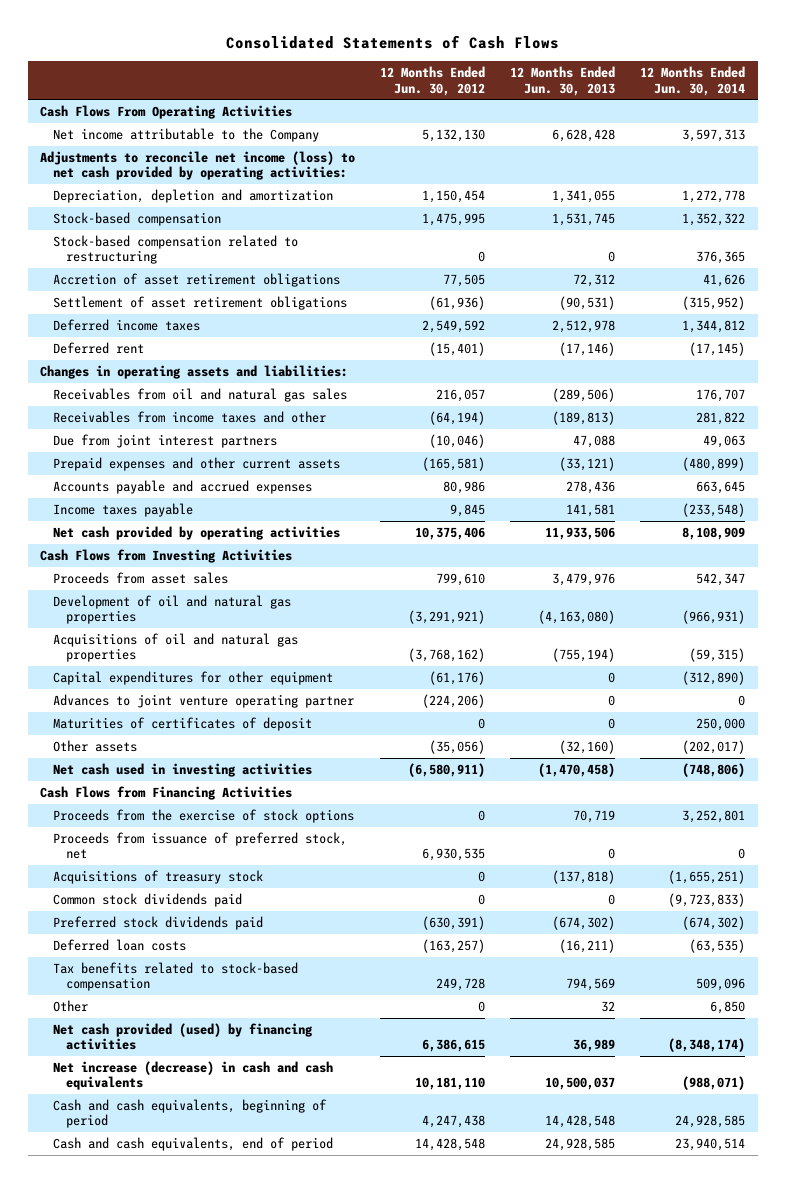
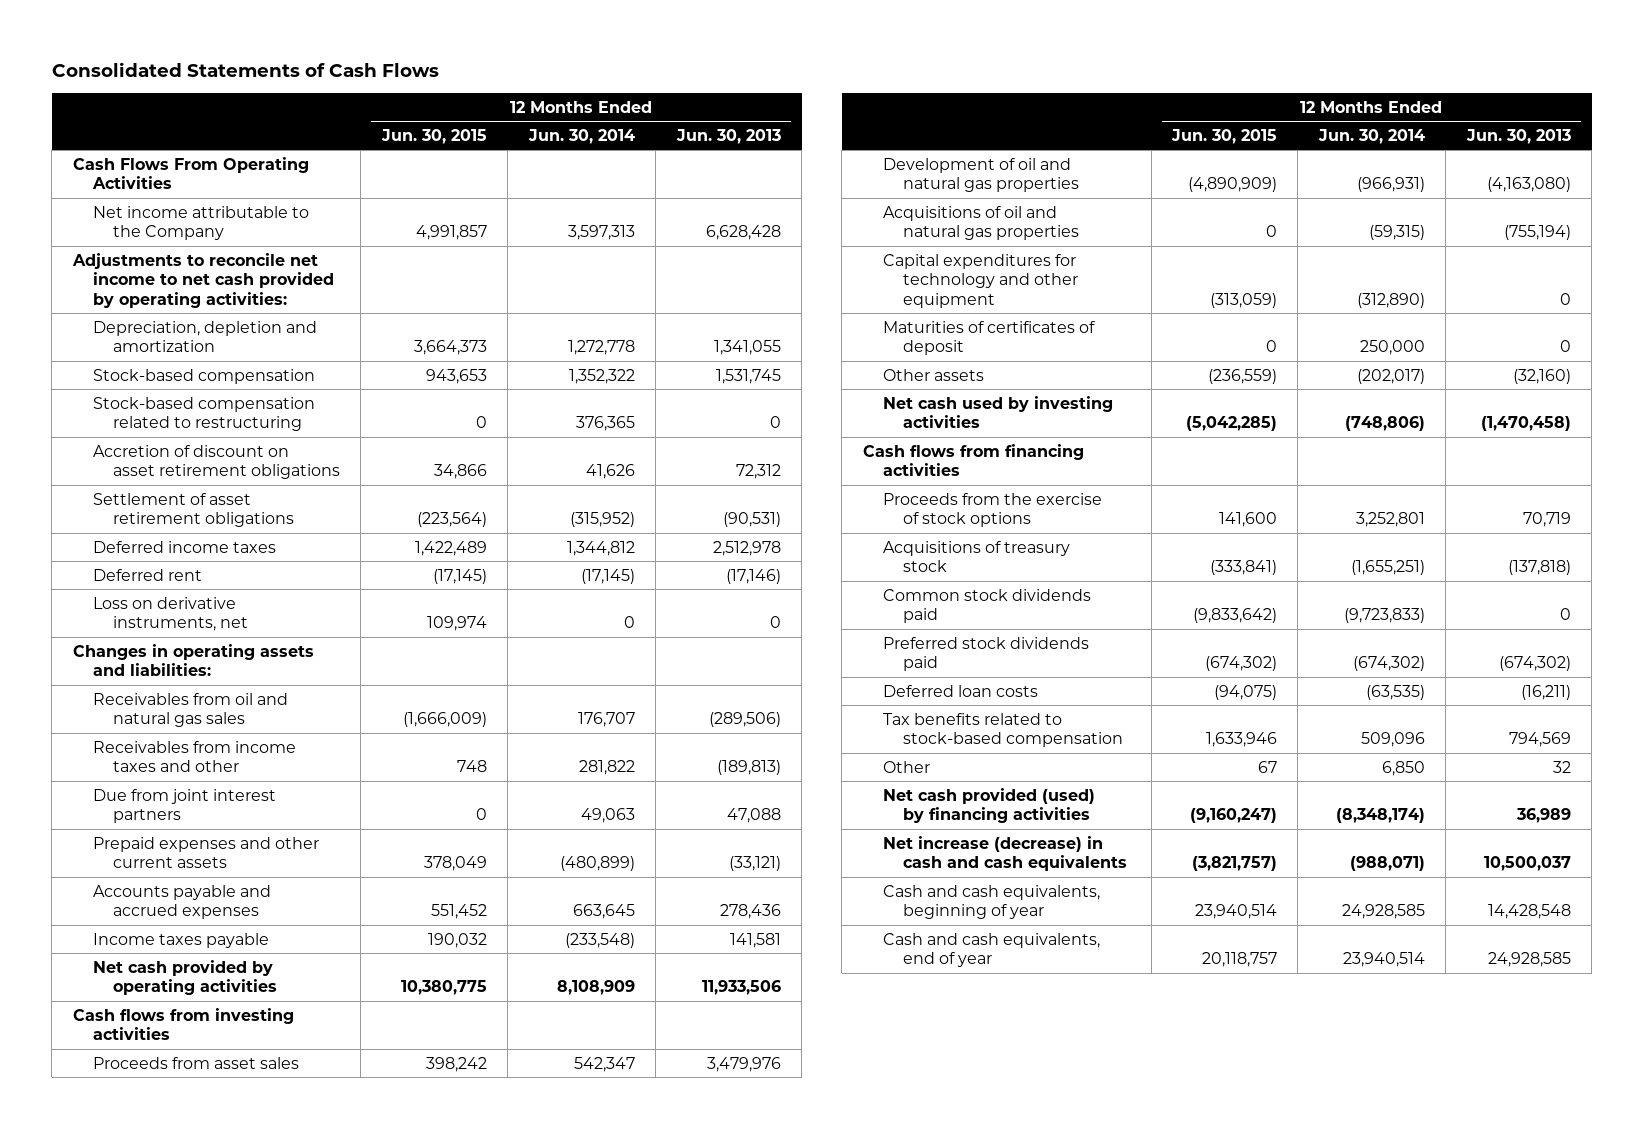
[380,66,486,96] 12 Months Ended Jun. 30, 2012 -> none
none -> [380,128,487,144] Jun. 30, 2015
[40,151,356,181] Adjustments to reconcile net income (loss) to net cash provided by operating activities: -> [71,252,334,308] Adjustments to reconcile net income to net cash provided by operating activities:
[53,273,341,288] Accretion of asset retirement obligations -> [92,444,340,480] Accretion of discount on asset retirement obligations
none -> [92,596,248,632] Loss on derivative instruments, net
[40,549,293,564] Cash Flows from Investing Activities -> [72,1007,294,1041] Cash flows from investing activities
[53,694,355,709] Advances to joint venture operating partner -> none
[53,671,334,686] Capital expenditures for other equipment -> [883,253,1079,308] Capital expenditures for technology and other equipment
[53,763,313,778] Net cash used in investing activities -> [883,395,1114,429] Net cash used by investing activities
[40,786,293,801] Cash Flows from Financing Activities -> [862,443,1084,477] Cash flows from financing activities
[53,832,348,860] Proceeds from issuance of preferred stock, net -> none
[53,1099,328,1129] Cash and cash equivalents, beginning of period -> [883,884,1101,920] Cash and cash equivalents, beginning of year
[53,1137,334,1152] Cash and cash equivalents, end of period -> [883,932,1101,968] Cash and cash equivalents, end of year

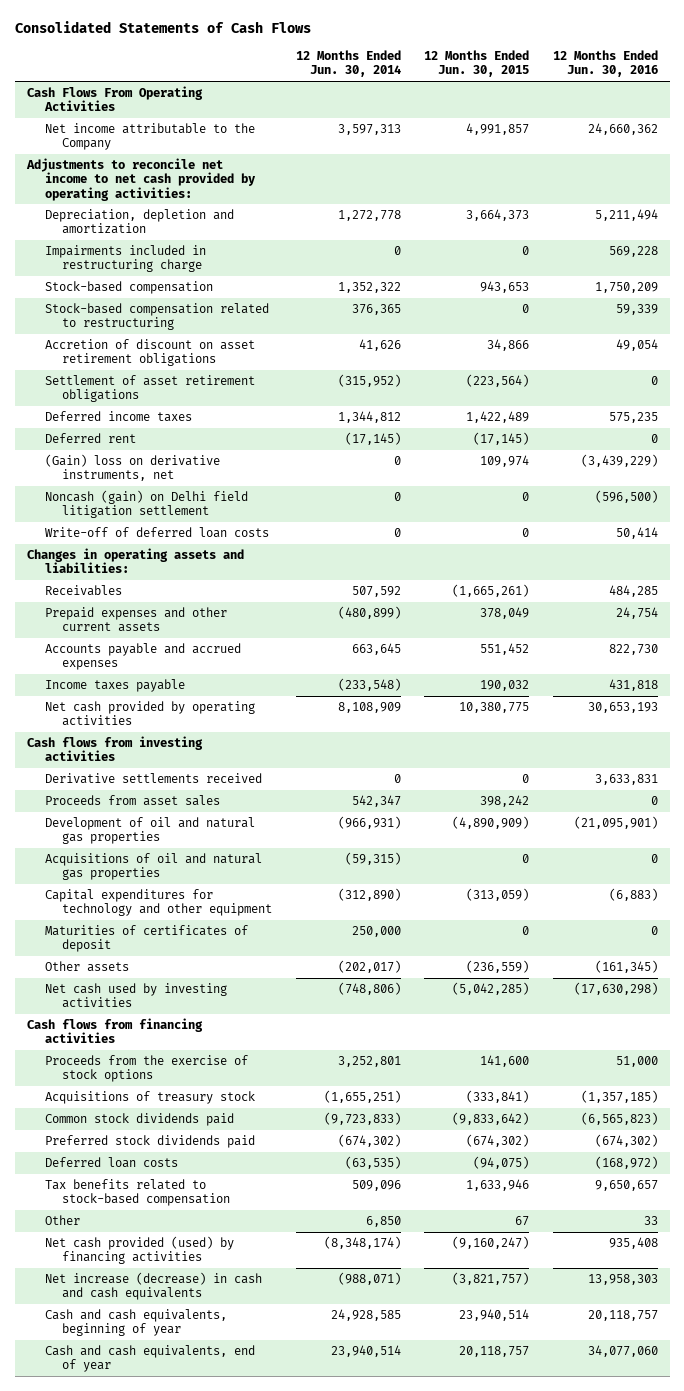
[675,128,781,144] Jun. 30, 2013 -> none
none -> [552,49,658,78] 12 Months Ended Jun. 30, 2016
none -> [44,244,206,273] Impairments included in restructuring charge
[92,596,248,632] Loss on derivative instruments, net -> [44,453,220,482] (Gain) loss on derivative instruments, net
none -> [44,489,248,519] Noncash (gain) on Delhi field litigation settlement
none -> [44,526,269,538] Write-off of deferred loan costs
[92,692,288,728] Receivables from oil and natural gas sales -> none
[92,740,296,773] Receivables from income taxes and other -> none
[92,788,276,824] Due from joint interest partners -> none
none -> [44,584,122,596] Receivables
none -> [44,772,262,784] Derivative settlements received

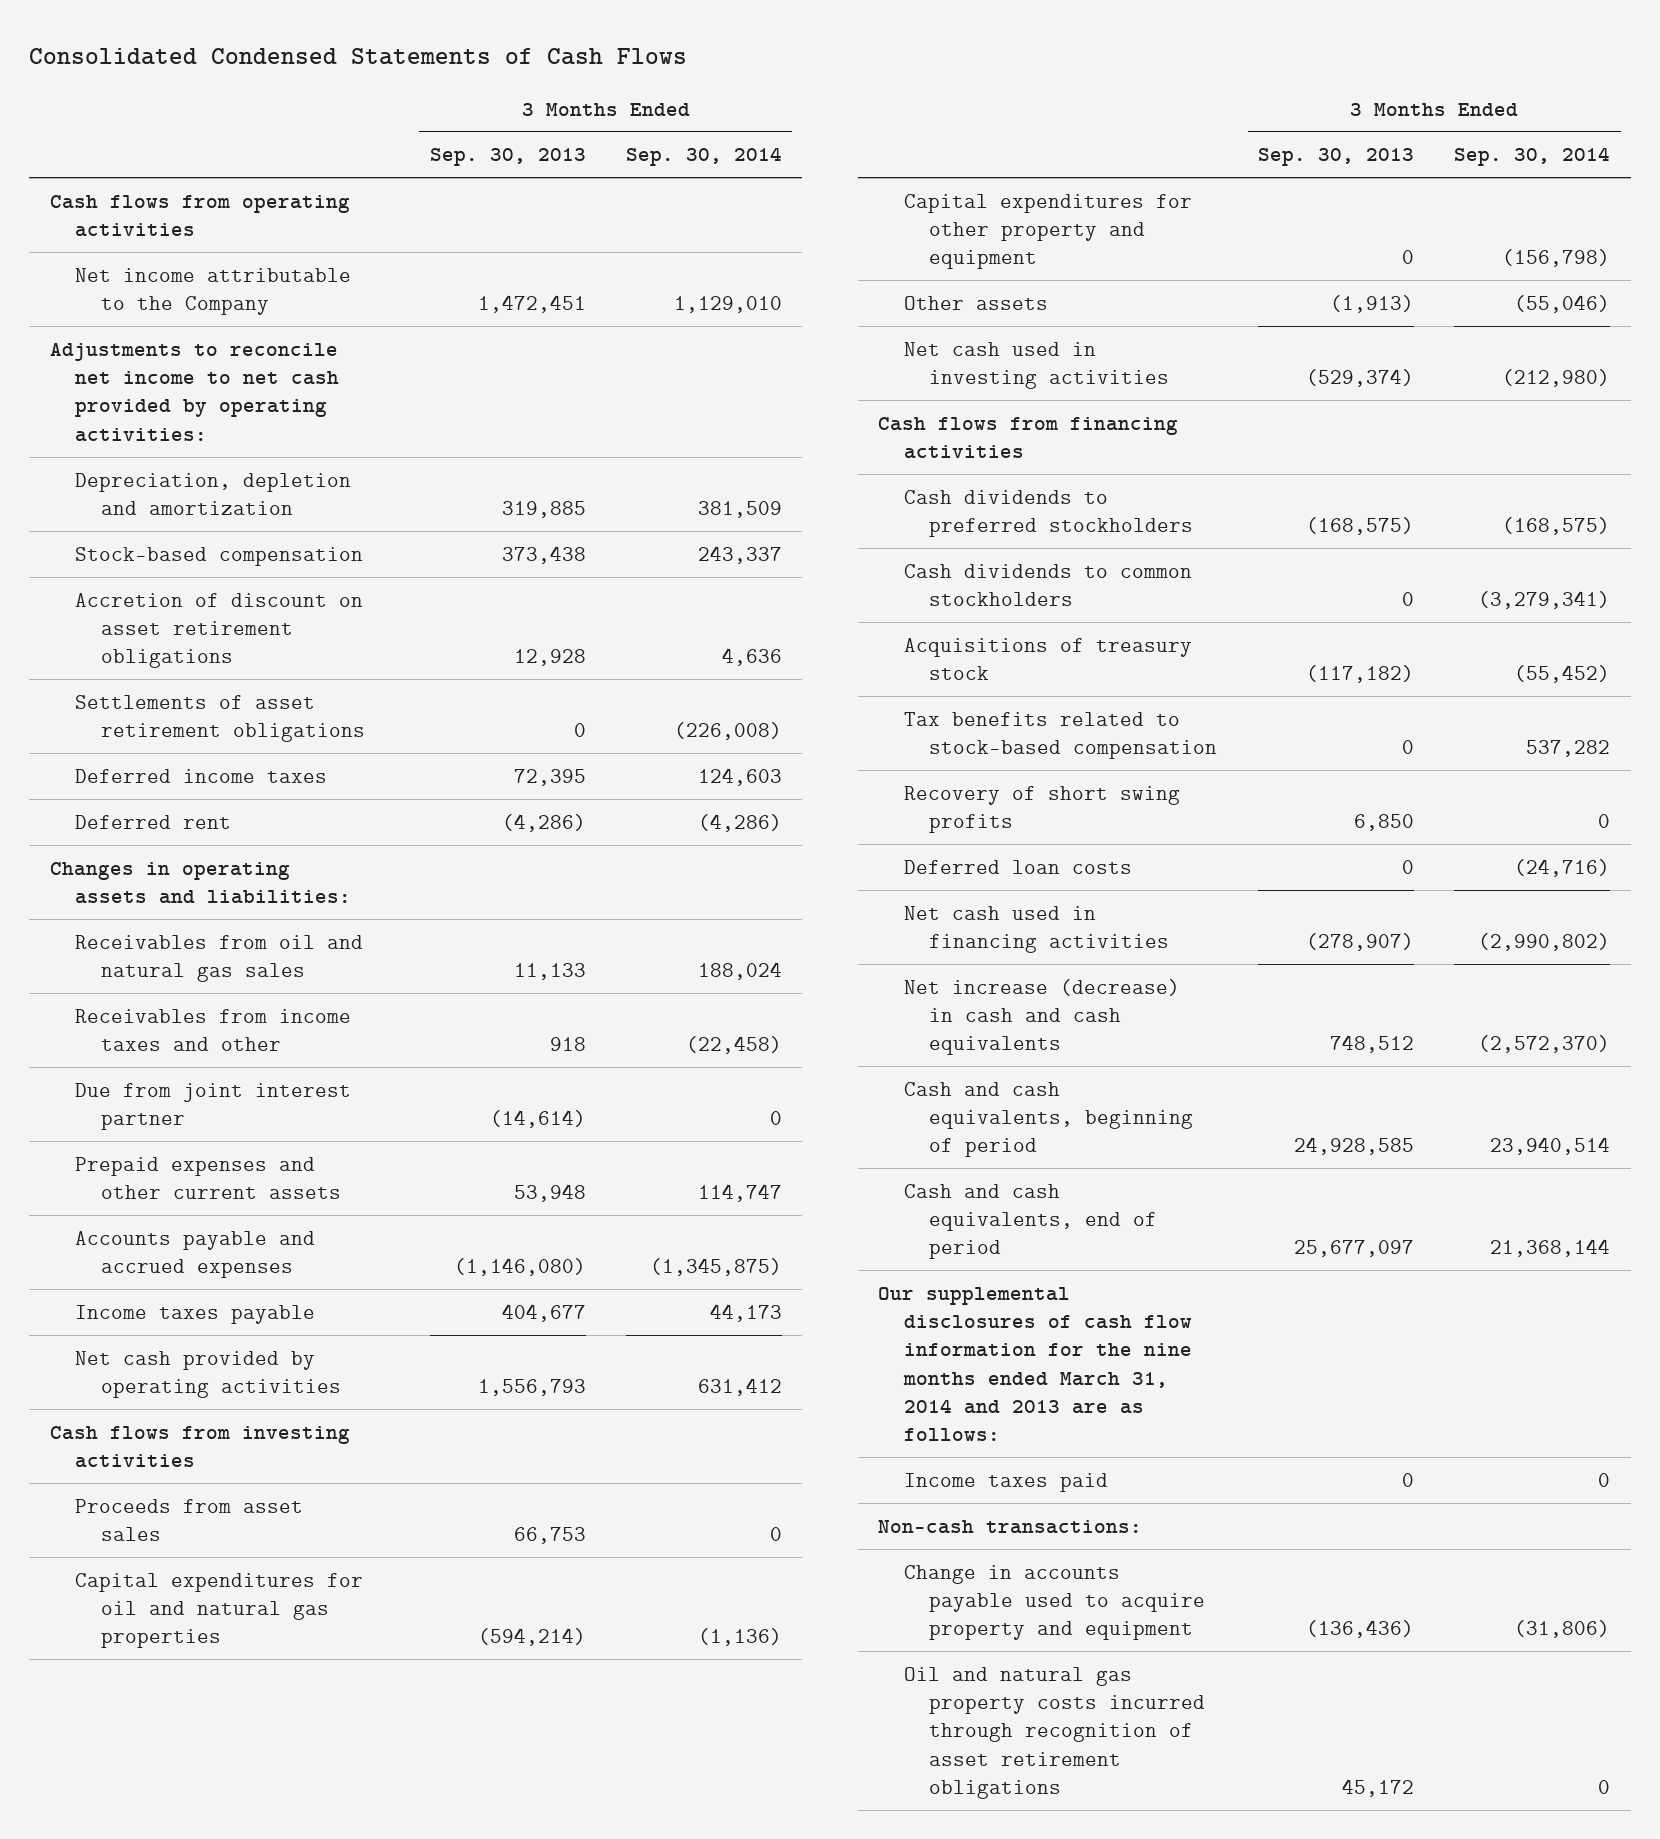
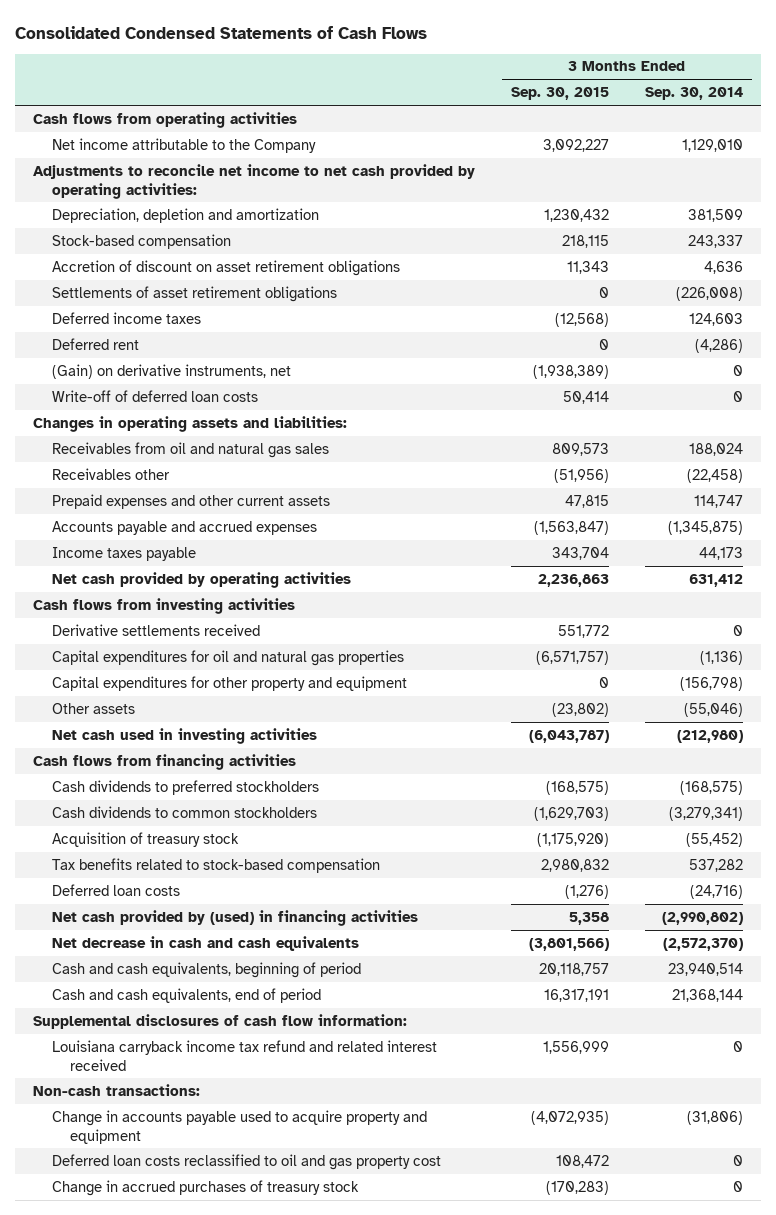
[429,148,586,167] Sep. 30, 2013 -> none
none -> [511,87,610,101] Sep. 30, 2015
none -> [51,363,291,379] (Gain) on derivative instruments, net
none -> [51,389,258,402] Write-off of deferred loan costs
[75,1082,352,1130] Due from joint interest partner -> none
[75,1008,352,1051] Receivables from income taxes and other -> [51,467,170,480] Receivables other
[75,1498,304,1541] Proceeds from asset sales -> none
none -> [51,623,260,636] Derivative settlements received
[903,637,1192,680] Acquisitions of treasury stock -> [51,831,239,847] Acquisition of treasury stock
[903,785,1180,833] Recovery of short swing profits -> none
[903,905,1170,953] Net cash used in financing activities -> [51,909,418,926] Net cash provided by (used) in financing activities
[903,978,1180,1056] Net increase (decrease) in cash and cash equivalents -> [51,935,359,951] Net decrease in cash and cash equivalents
[903,1472,1108,1492] Income taxes paid -> none
[877,1286,1192,1442] Our supplemental disclosures of cash flow information for the nine months ended March 31, 2014 and 2013 are as follows: -> [33,1013,408,1029] Supplemental disclosures of cash flow information:
none -> [51,1039,437,1071] Louisiana carryback income tax refund and related interest received
[903,1666,1206,1799] Oil and natural gas property costs incurred through recognition of asset retirement obligations -> none
none -> [51,1153,441,1170] Deferred loan costs reclassified to oil and gas property cost
none -> [51,1179,359,1196] Change in accrued purchases of treasury stock

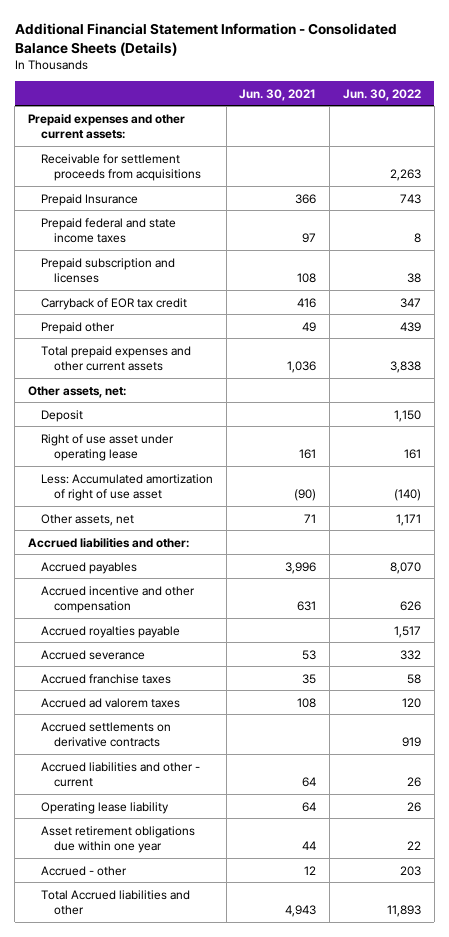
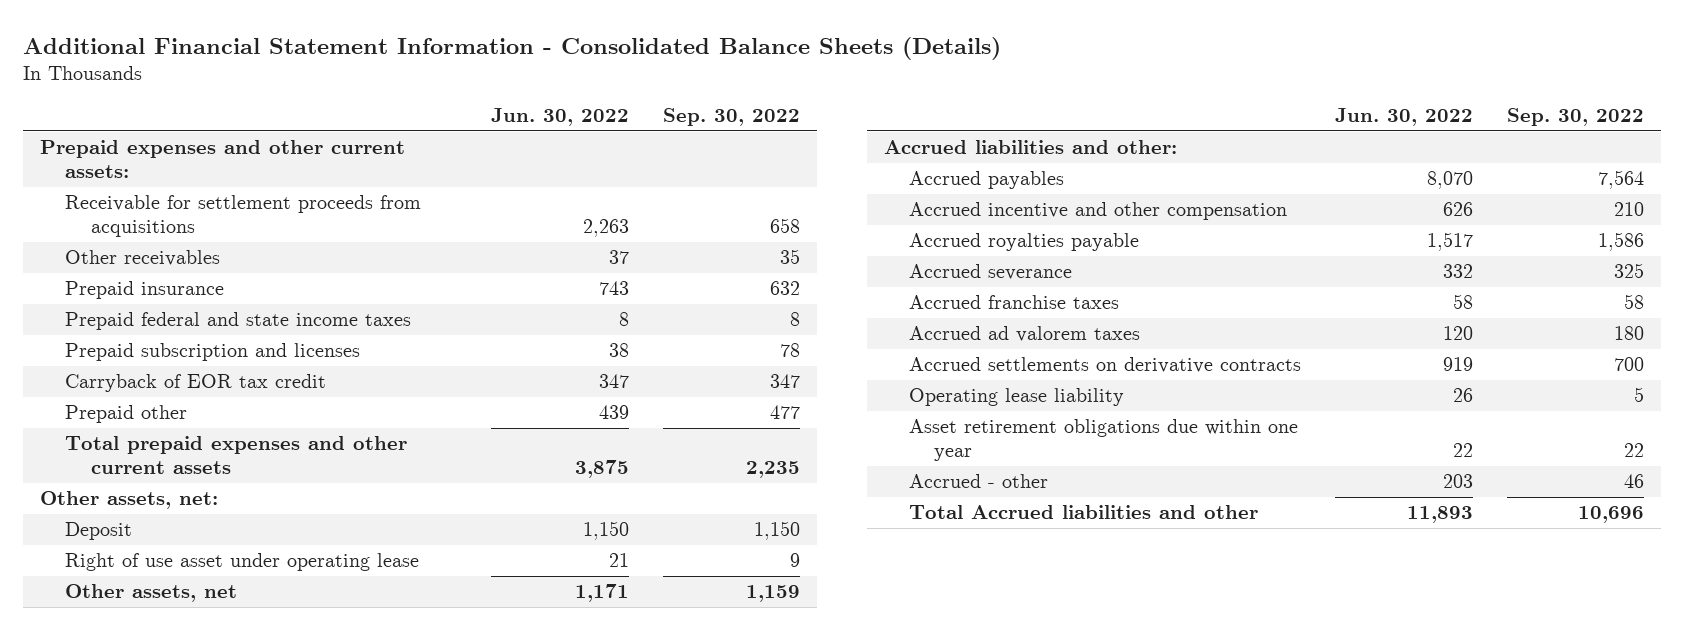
[239,88,317,101] Jun. 30, 2021 -> none
none -> [663,108,801,127] Sep. 30, 2022
none -> [65,250,221,267] Other receivables
[40,193,138,206] Prepaid Insurance -> [65,281,225,300] Prepaid insurance
[390,360,422,373] 3,838 -> [575,460,630,479] 3,875
[40,473,213,501] Less: Accumulated amortization of right of use asset -> none
[404,448,422,459] 161 -> [609,553,630,568] 21
[40,761,200,787] Accrued liabilities and other - current -> none

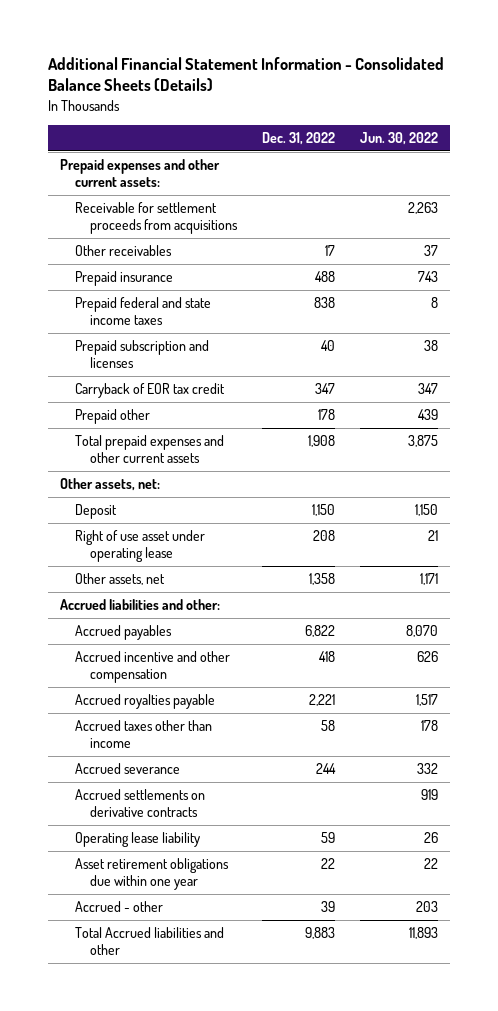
[663,108,801,127] Sep. 30, 2022 -> none
none -> [261,131,335,145] Dec. 31, 2022
none -> [74,720,212,749] Accrued taxes other than income
[909,295,1120,310] Accrued franchise taxes -> none
[909,326,1141,343] Accrued ad valorem taxes -> none

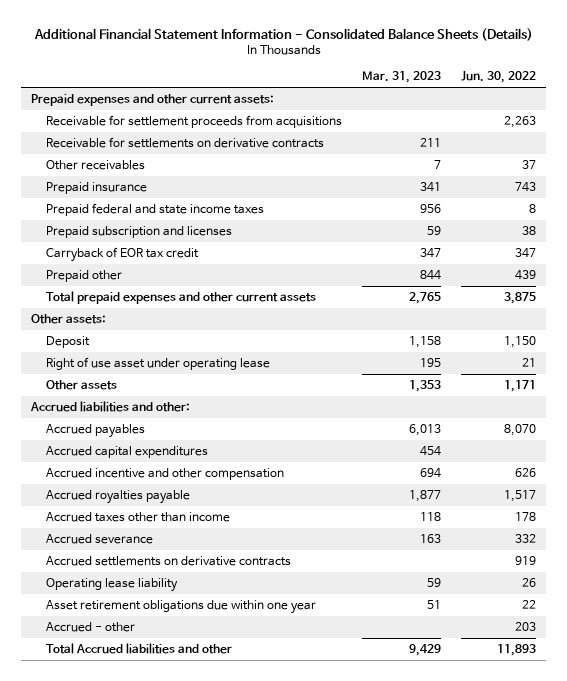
[261,131,335,145] Dec. 31, 2022 -> none
none -> [362,71,442,84] Mar. 31, 2023
none -> [46,137,325,149] Receivable for settlements on derivative contracts
[59,478,160,492] Other assets, net: -> [31,314,107,325] Other assets:
[74,573,165,586] Other assets, net -> [46,380,118,391] Other assets
none -> [46,446,209,459] Accrued capital expenditures

